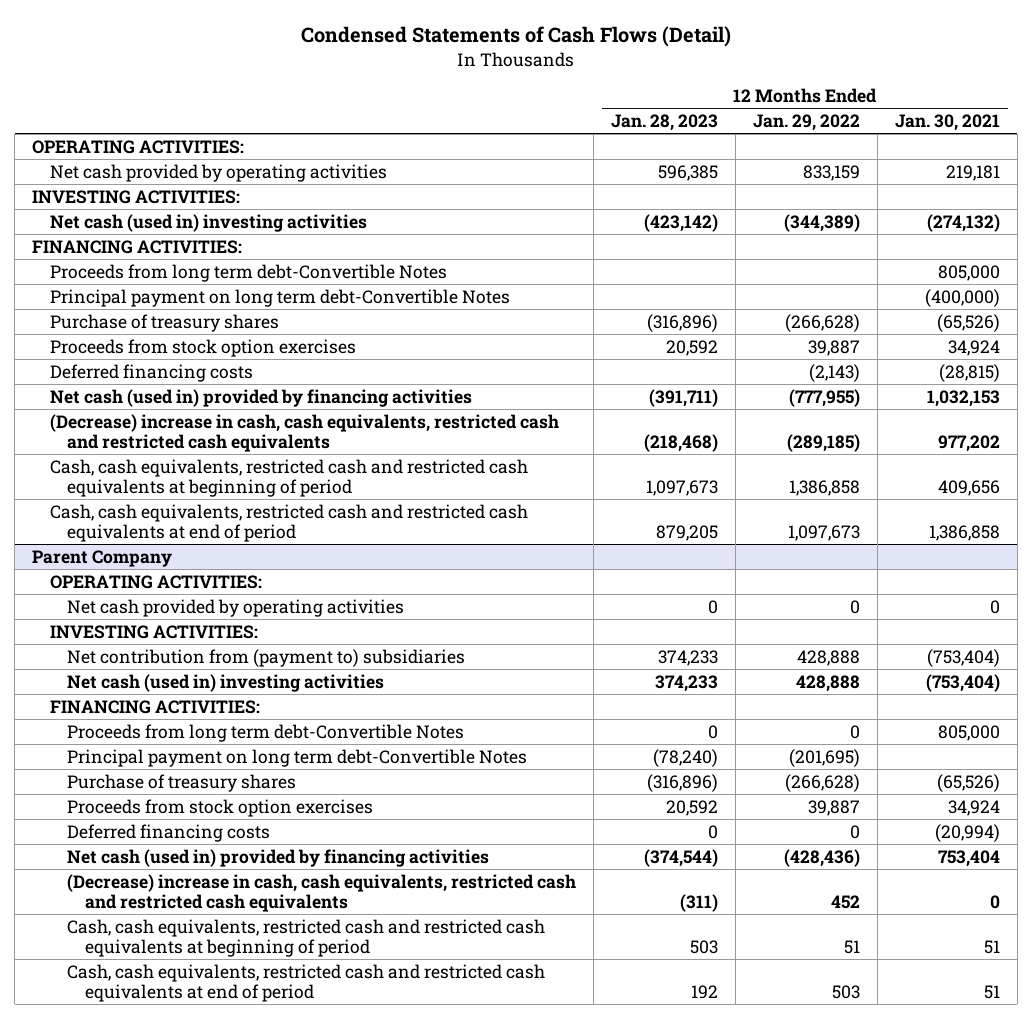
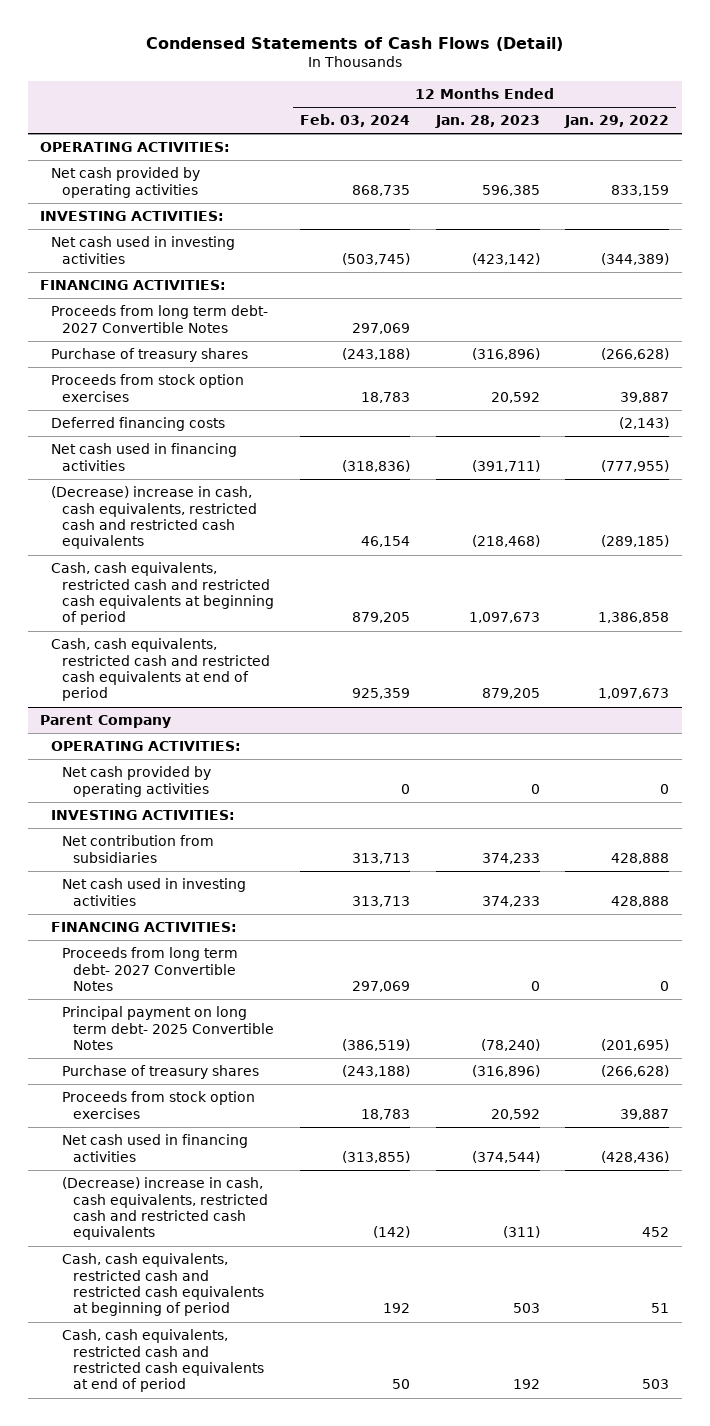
[894,113,1000,131] Jan. 30, 2021 -> none
none -> [299,114,410,128] Feb. 03, 2024
[49,213,367,232] Net cash (used in) investing activities -> [51,236,236,264] Net cash used in investing activities
[49,288,510,307] Principal payment on long term debt-Convertible Notes -> none
[49,263,447,282] Proceeds from long term debt-Convertible Notes -> [51,305,269,333] Proceeds from long term debt- 2027 Convertible Notes
[49,388,472,407] Net cash (used in) provided by financing activities -> [51,443,238,471] Net cash used in financing activities
[67,648,466,667] Net contribution from (payment to) subsidiaries -> [62,835,215,863] Net contribution from subsidiaries
[67,673,385,692] Net cash (used in) investing activities -> [62,878,247,906] Net cash used in investing activities
[67,723,465,742] Proceeds from long term debt-Convertible Notes -> [62,947,239,991] Proceeds from long term debt- 2027 Convertible Notes
[67,748,528,767] Principal payment on long term debt-Convertible Notes -> [62,1006,275,1050] Principal payment on long term debt- 2025 Convertible Notes
[67,823,271,842] Deferred financing costs -> none
[67,848,490,867] Net cash (used in) provided by financing activities -> [62,1134,249,1162] Net cash used in financing activities

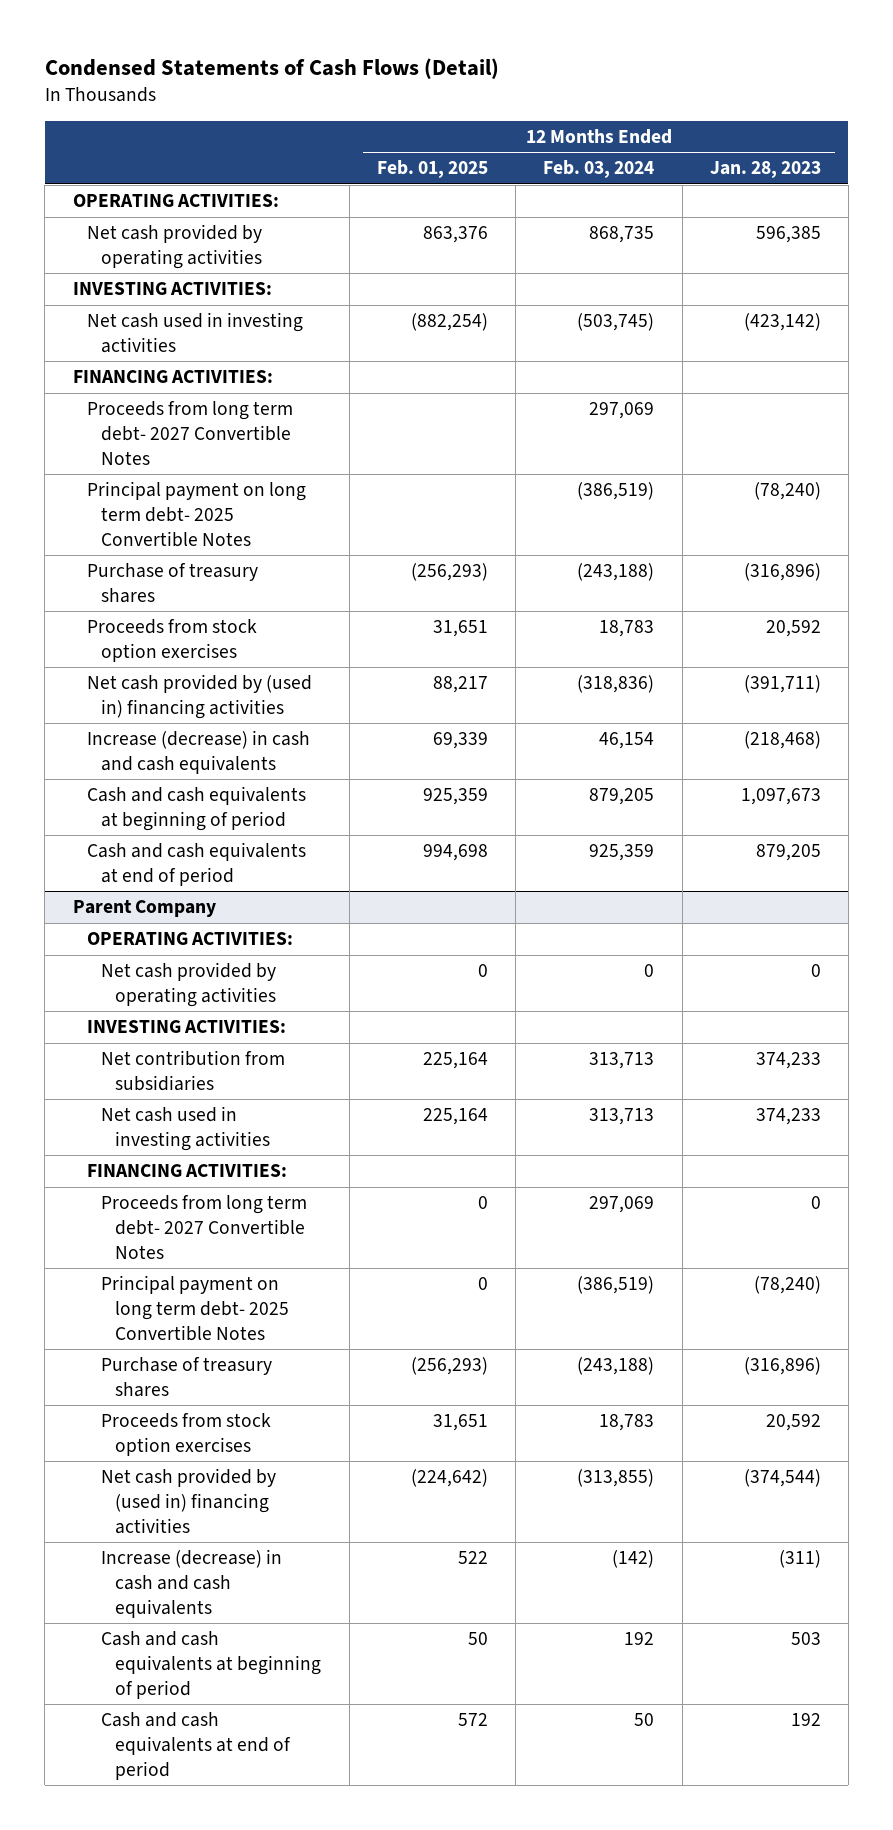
[564,115,670,129] Jan. 29, 2022 -> none
none -> [376,160,488,179] Feb. 01, 2025
none -> [86,481,306,547] Principal payment on long term debt- 2025 Convertible Notes
[51,417,226,432] Deferred financing costs -> none
[51,443,238,471] Net cash used in financing activities -> [86,674,312,719] Net cash provided by (used in) financing activities
[51,486,258,550] (Decrease) increase in cash, cash equivalents, restricted cash and restricted cash equivalents -> [86,730,310,774] Increase (decrease) in cash and cash equivalents
[51,562,275,626] Cash, cash equivalents, restricted cash and restricted cash equivalents at beginning of period -> [86,786,306,831] Cash and cash equivalents at beginning of period
[51,638,271,702] Cash, cash equivalents, restricted cash and restricted cash equivalents at end of period -> [86,842,306,886] Cash and cash equivalents at end of period
[62,1134,249,1162] Net cash used in financing activities -> [101,1468,277,1534] Net cash provided by (used in) financing activities
[62,1177,269,1241] (Decrease) increase in cash, cash equivalents, restricted cash and restricted cash equivalents -> [101,1549,283,1618] Increase (decrease) in cash and cash equivalents
[62,1253,265,1317] Cash, cash equivalents, restricted cash and restricted cash equivalents at beginning of period -> [101,1631,322,1699] Cash and cash equivalents at beginning of period
[62,1329,265,1393] Cash, cash equivalents, restricted cash and restricted cash equivalents at end of period -> [101,1712,292,1780] Cash and cash equivalents at end of period

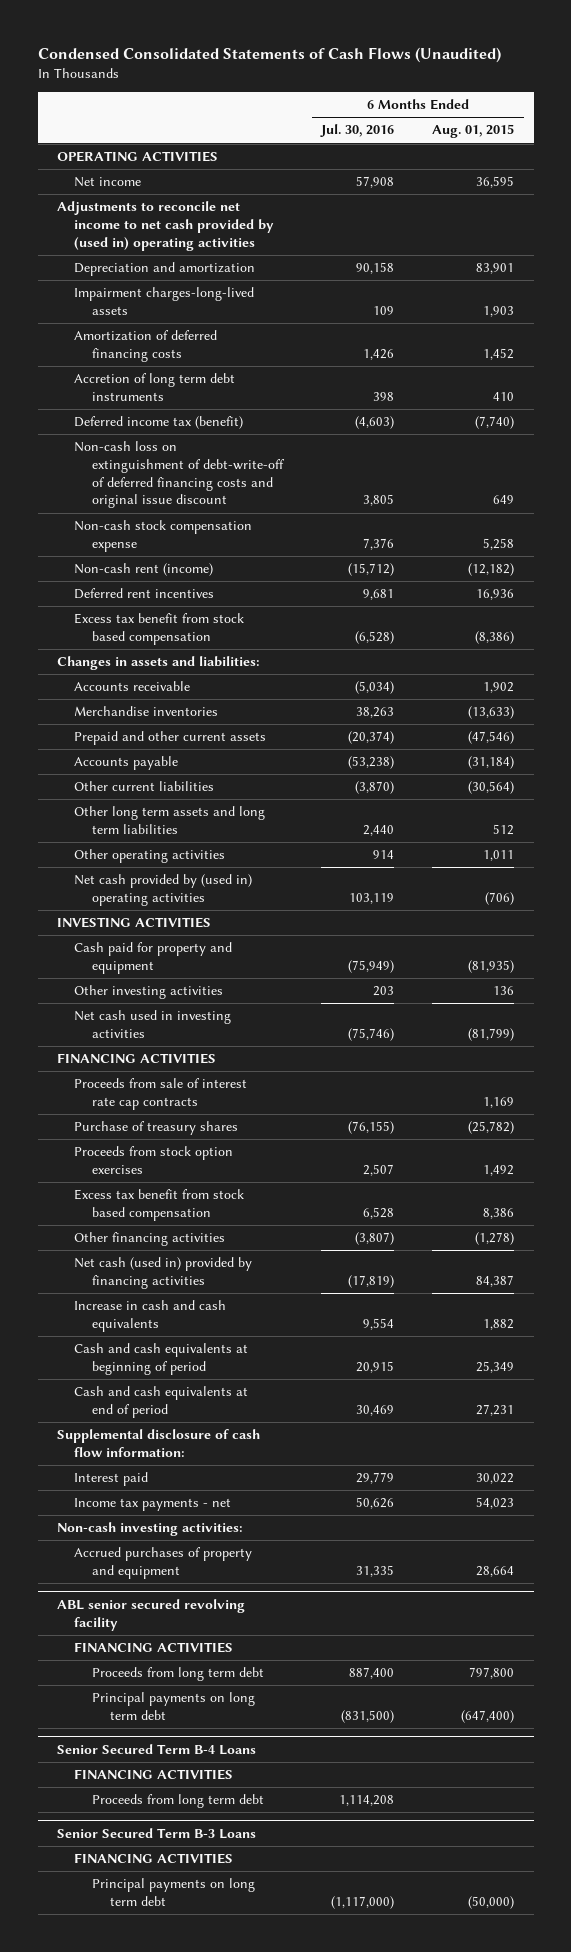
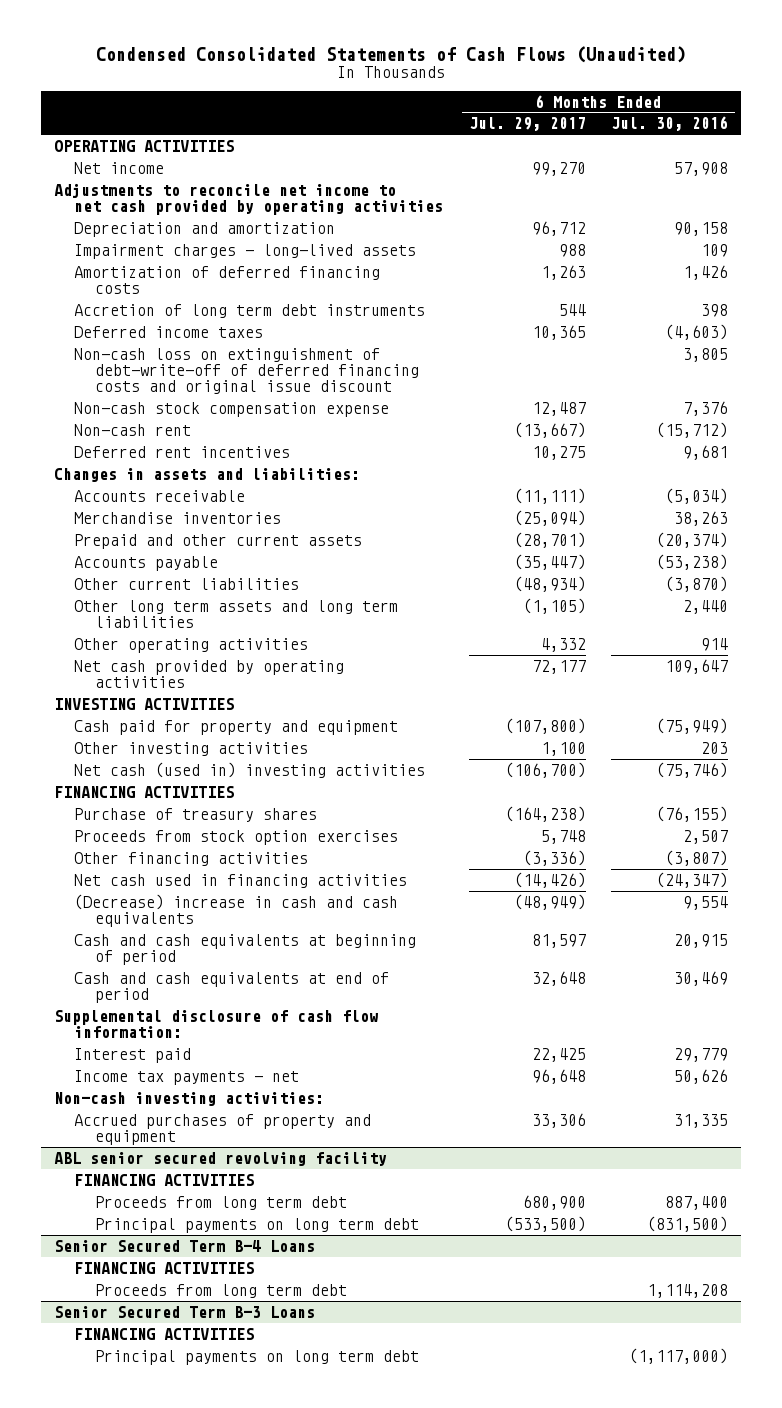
[432,124,515,139] Aug. 01, 2015 -> none
none -> [468,117,586,132] Jul. 29, 2017
[56,201,275,251] Adjustments to reconcile net income to net cash provided by (used in) operating activities -> [53,182,444,215] Adjustments to reconcile net income to net cash provided by operating activities
[74,287,255,315] Impairment charges-long-lived assets -> [74,243,417,259] Impairment charges - long-lived assets
[74,416,244,430] Deferred income tax (benefit) -> [74,325,264,338] Deferred income taxes
[74,563,214,577] Non-cash rent (income) -> [74,423,192,436] Non-cash rent
[74,613,245,645] Excess tax benefit from stock based compensation -> none
[74,874,253,906] Net cash provided by (used in) operating activities -> [74,659,345,688] Net cash provided by operating activities
[349,892,395,904] 103,119 -> [665,658,729,674] 109,647
[74,1010,232,1038] Net cash used in investing activities -> [74,761,426,778] Net cash (used in) investing activities
[74,1078,248,1110] Proceeds from sale of interest rate cap contracts -> none
[74,1189,245,1221] Excess tax benefit from stock based compensation -> none
[74,1257,253,1289] Net cash (used in) provided by financing activities -> [74,873,408,888] Net cash used in financing activities
[348,1274,395,1288] (17,819) -> [656,871,729,888] (24,347)
[74,1300,227,1332] Increase in cash and cash equivalents -> [74,893,399,927] (Decrease) increase in cash and cash equivalents

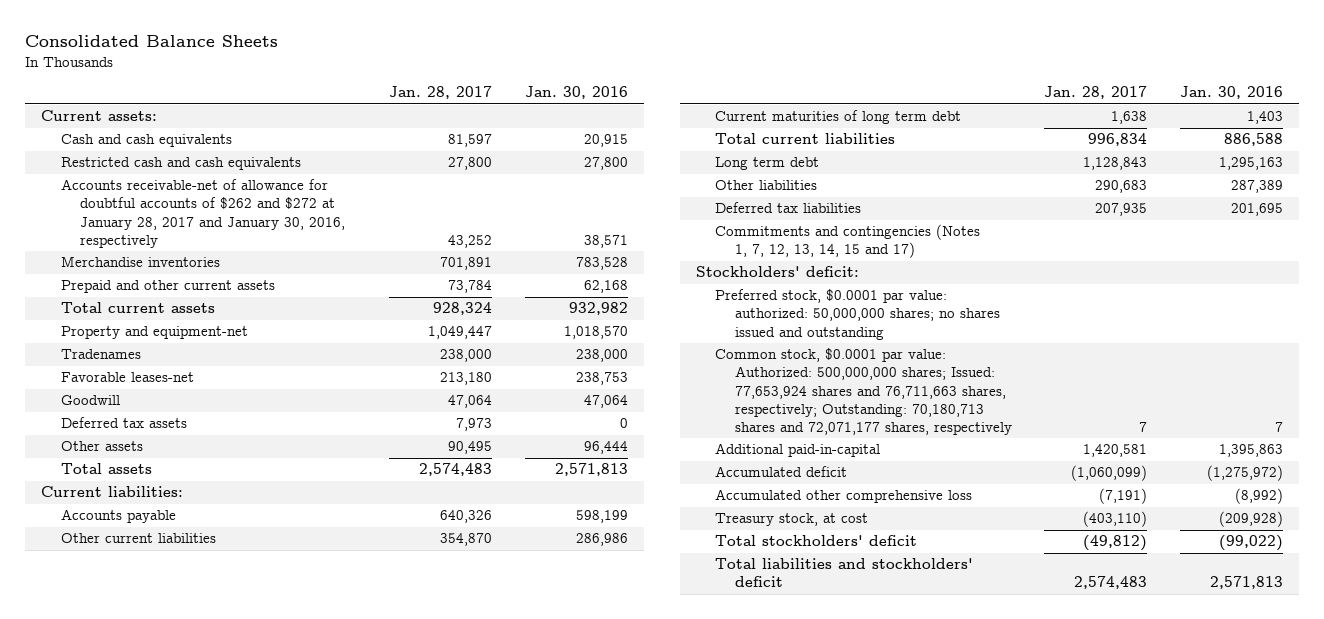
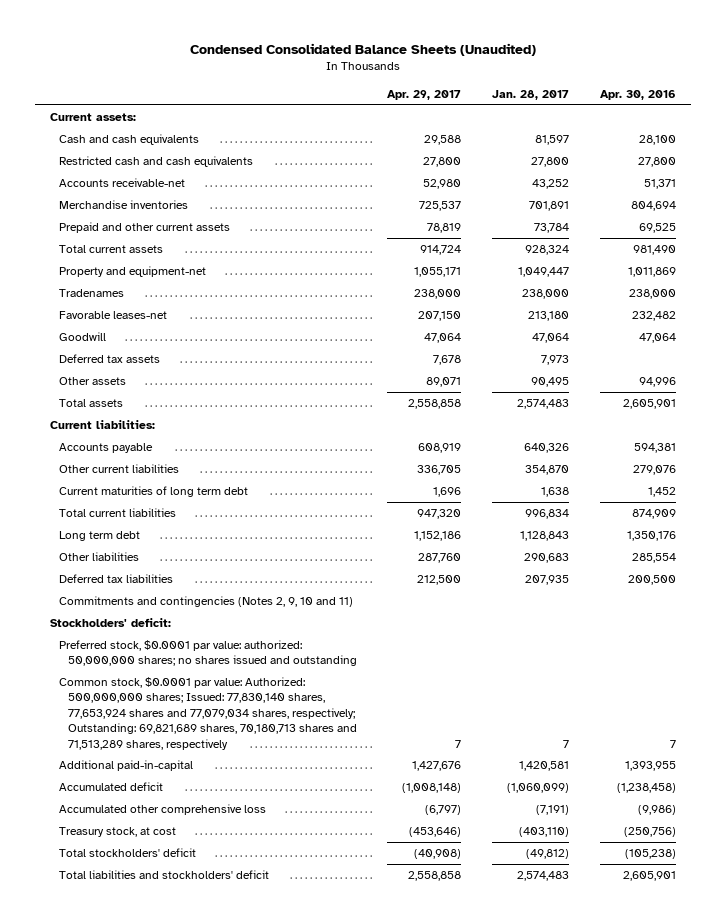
[25,35,279,48] Consolidated Balance Sheets -> [190,42,537,56] Condensed Consolidated Balance Sheets (Unaudited)
[524,86,628,100] Jan. 30, 2016 -> none
none -> [387,89,462,100] Apr. 29, 2017
none -> [599,89,676,100] Apr. 30, 2016
[60,179,345,248] Accounts receivable-net of allowance for doubtful accounts of $262 and $272 at January 28, 2017 and January 30, 2016, respectively -> [59,178,186,188] Accounts receivable-net
[715,224,981,259] Commitments and contingencies (Notes 1, 7, 12, 13, 14, 15 and 17) -> [59,596,354,608] Commitments and contingencies (Notes 2, 9, 10 and 11)
[715,348,1012,436] Common stock, $0.0001 par value: Authorized: 500,000,000 shares; Issued: 77,653,924 shares and 76,711,663 shares, respectively; Outstanding: 70,180,713 shares and 72,071,177 shares, respectively -> [59,677,357,750] Common stock, $0.0001 par value: Authorized: 500,000,000 shares; Issued: 77,830,140 shares, 77,653,924 shares and 77,079,034 shares, respectively; Outstanding: 69,821,689 shares, 70,180,713 shares and 71,513,289 shares, respectively

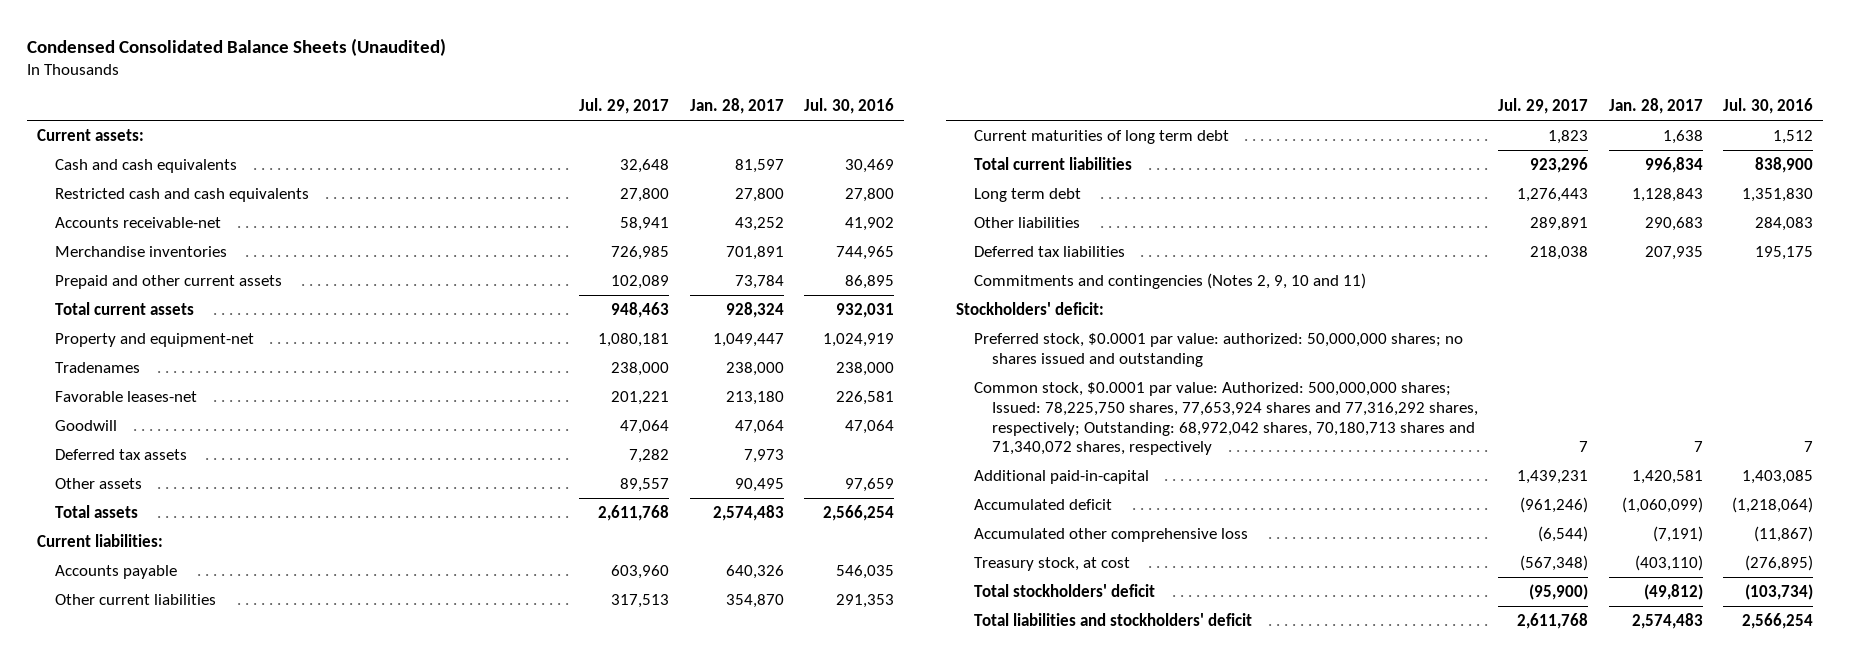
[387,89,462,100] Apr. 29, 2017 -> none
[599,89,676,100] Apr. 30, 2016 -> none
none -> [579,98,670,115] Jul. 29, 2017
none -> [804,98,895,115] Jul. 30, 2016
[59,677,357,750] Common stock, $0.0001 par value: Authorized: 500,000,000 shares; Issued: 77,830,140 shares, 77,653,924 shares and 77,079,034 shares, respectively; Outstanding: 69,821,689 shares, 70,180,713 shares and 71,513,289 shares, respectively -> [973,381,1478,456] Common stock, $0.0001 par value: Authorized: 500,000,000 shares; Issued: 78,225,750 shares, 77,653,924 shares and 77,316,292 shares, respectively; Outstanding: 68,972,042 shares, 70,180,713 shares and 71,340,072 shares, respectively

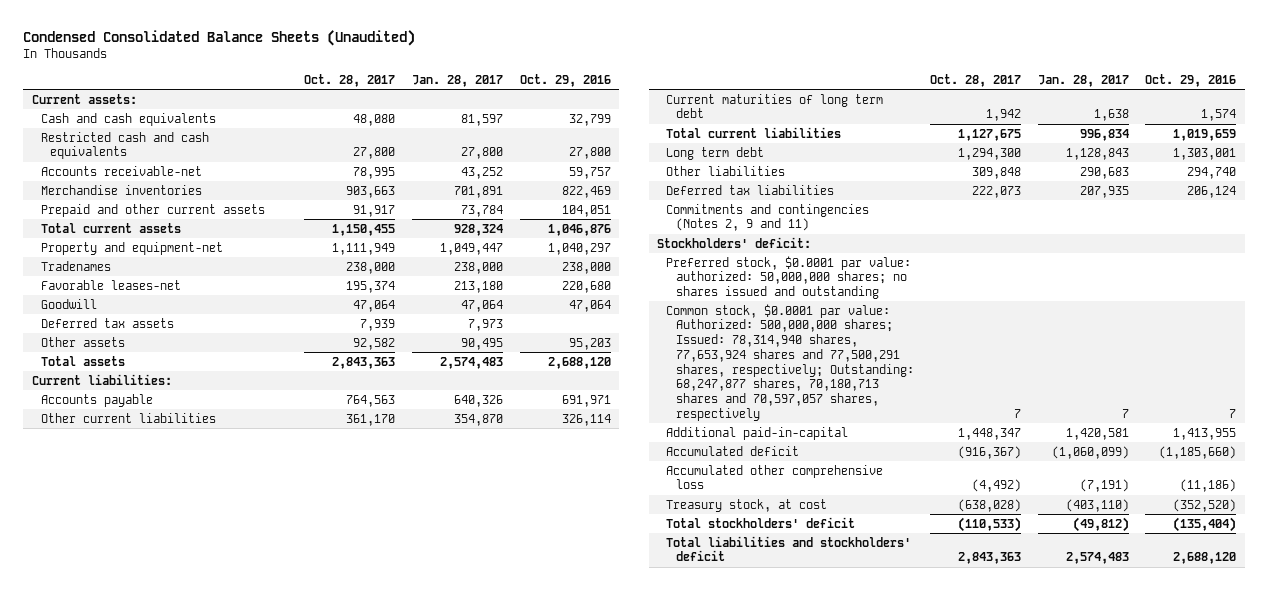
[579,98,670,115] Jul. 29, 2017 -> none
[804,98,895,115] Jul. 30, 2016 -> none
none -> [304,73,396,87] Oct. 28, 2017
none -> [519,73,611,87] Oct. 29, 2016
[973,272,1366,289] Commitments and contingencies (Notes 2, 9, 10 and 11) -> [666,203,870,232] Commitments and contingencies (Notes 2, 9 and 11)
[973,381,1478,456] Common stock, $0.0001 par value: Authorized: 500,000,000 shares; Issued: 78,225,750 shares, 77,653,924 shares and 77,316,292 shares, respectively; Outstanding: 68,972,042 shares, 70,180,713 shares and 71,340,072 shares, respectively -> [666,303,914,421] Common stock, $0.0001 par value: Authorized: 500,000,000 shares; Issued: 78,314,940 shares, 77,653,924 shares and 77,500,291 shares, respectively; Outstanding: 68,247,877 shares, 70,180,713 shares and 70,597,057 shares, respectively

